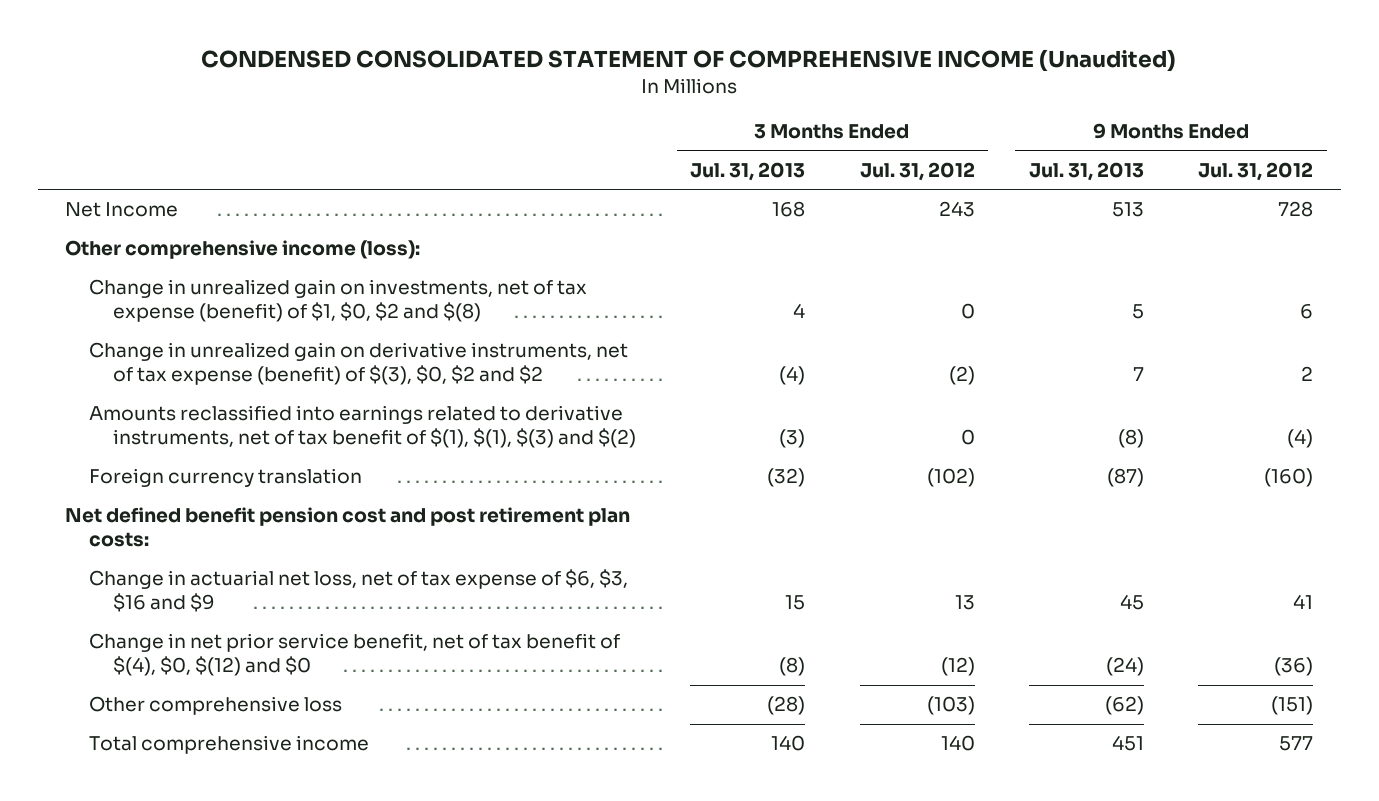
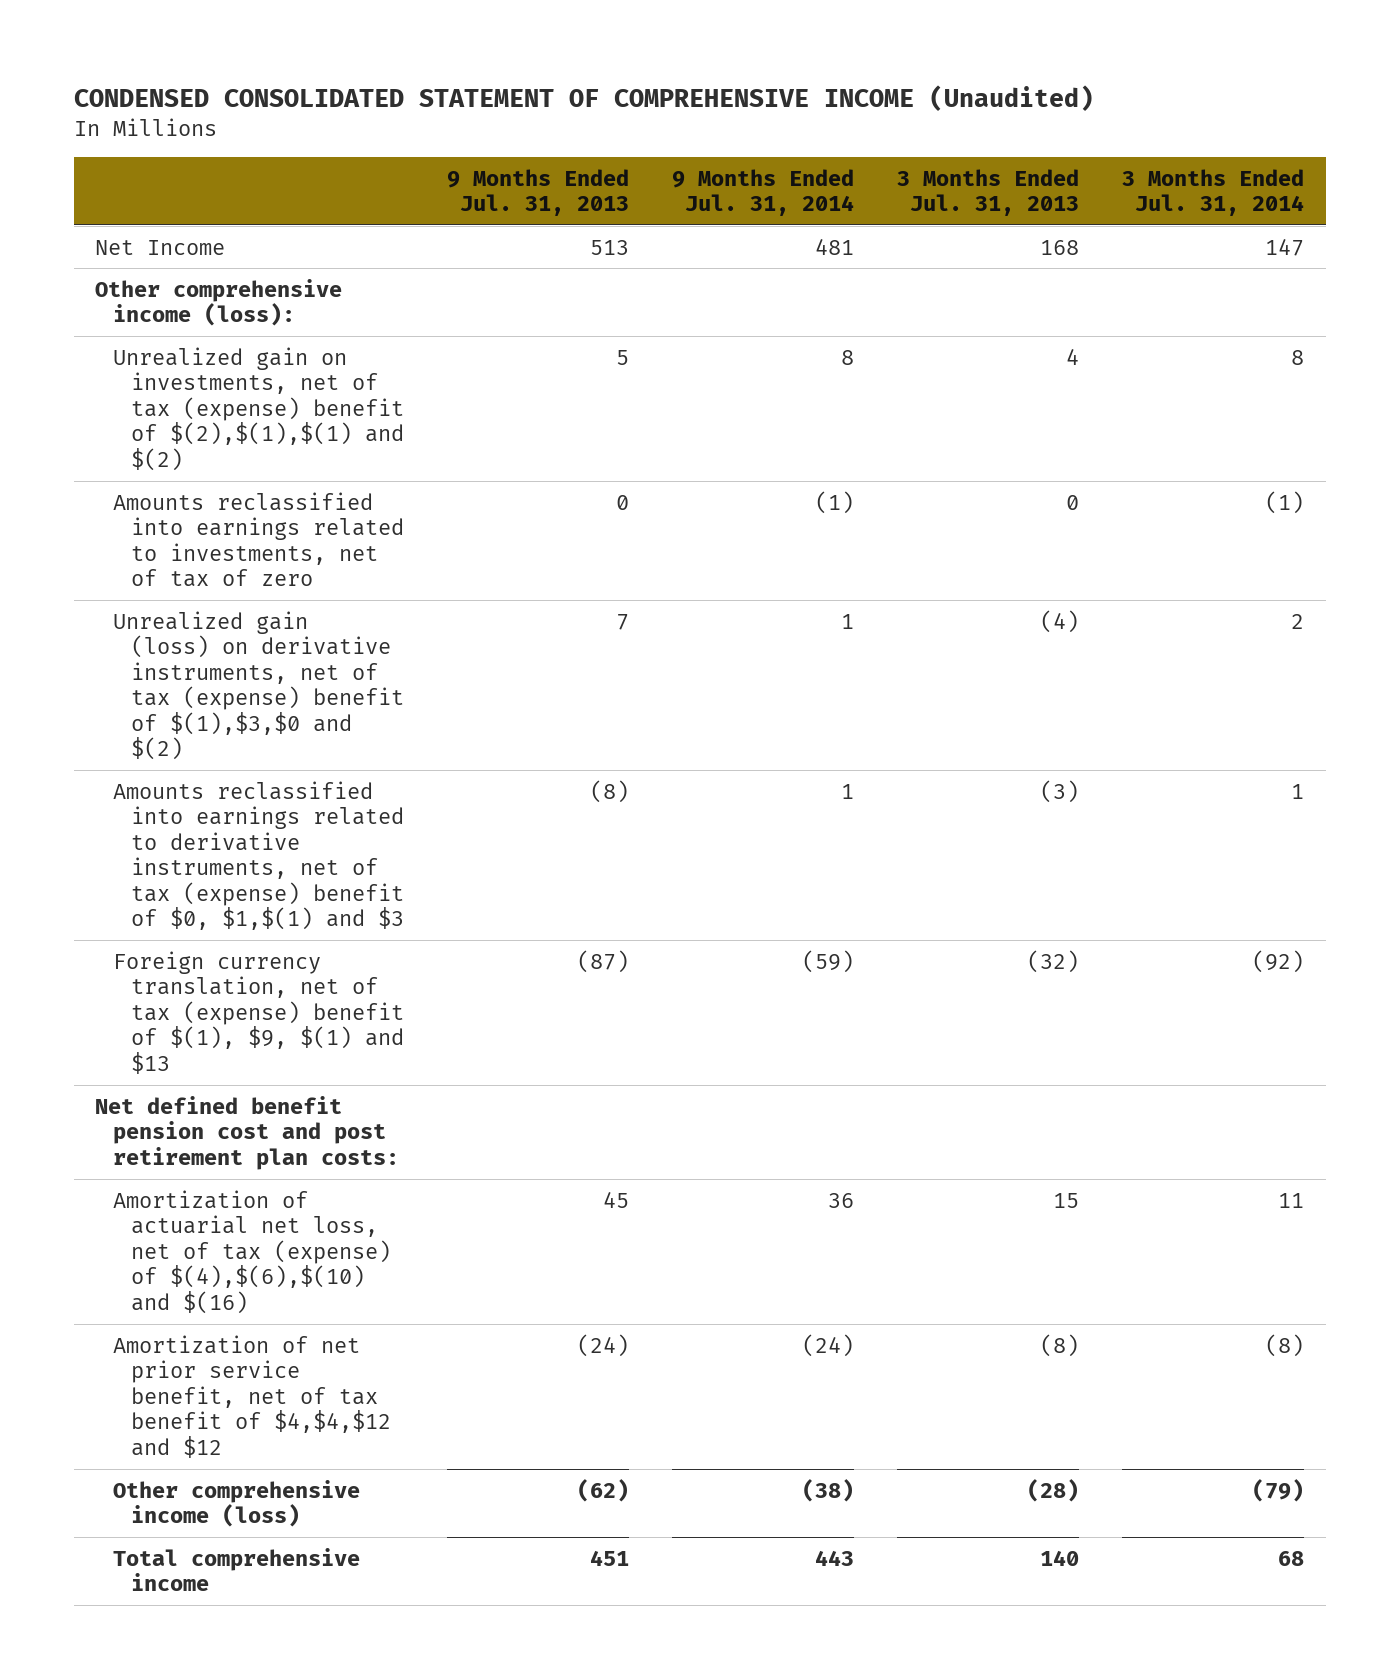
[859,161,975,181] Jul. 31, 2012 -> none
[1198,161,1314,181] Jul. 31, 2012 -> none
none -> [671,168,854,217] 9 Months Ended Jul. 31, 2014
none -> [1122,168,1305,217] 3 Months Ended Jul. 31, 2014
[88,279,587,323] Change in unrealized gain on investments, net of tax expense (benefit) of $1, $0, $2 and $(8) -> [112,346,404,471] Unrealized gain on investments, net of tax (expense) benefit of $(2),$(1),$(1) and $(2)
none -> [112,491,404,588] Amounts reclassified into earnings related to investments, net of tax of zero
[88,342,628,386] Change in unrealized gain on derivative instruments, net of tax expense (benefit) of $(3), $0, $2 and $2 -> [112,610,404,761] Unrealized gain (loss) on derivative instruments, net of tax (expense) benefit of $(1),$3,$0 and $(2)
[88,405,636,449] Amounts reclassified into earnings related to derivative instruments, net of tax benefit of $(1), $(1), $(3) and $(2) -> [112,780,404,931] Amounts reclassified into earnings related to derivative instruments, net of tax (expense) benefit of $0, $1,$(1) and $3
[88,468,362,488] Foreign currency translation -> [112,950,404,1074] Foreign currency translation, net of tax (expense) benefit of $(1), $9, $(1) and $13
[88,569,628,613] Change in actuarial net loss, net of tax expense of $6, $3, $16 and $9 -> [112,1189,391,1314] Amortization of actuarial net loss, net of tax (expense) of $(4),$(6),$(10) and $(16)
[88,633,620,677] Change in net prior service benefit, net of tax benefit of $(4), $0, $(12) and $0 -> [112,1334,391,1458] Amortization of net prior service benefit, net of tax benefit of $4,$4,$12 and $12
[88,696,342,716] Other comprehensive loss -> [112,1479,360,1528] Other comprehensive income (loss)

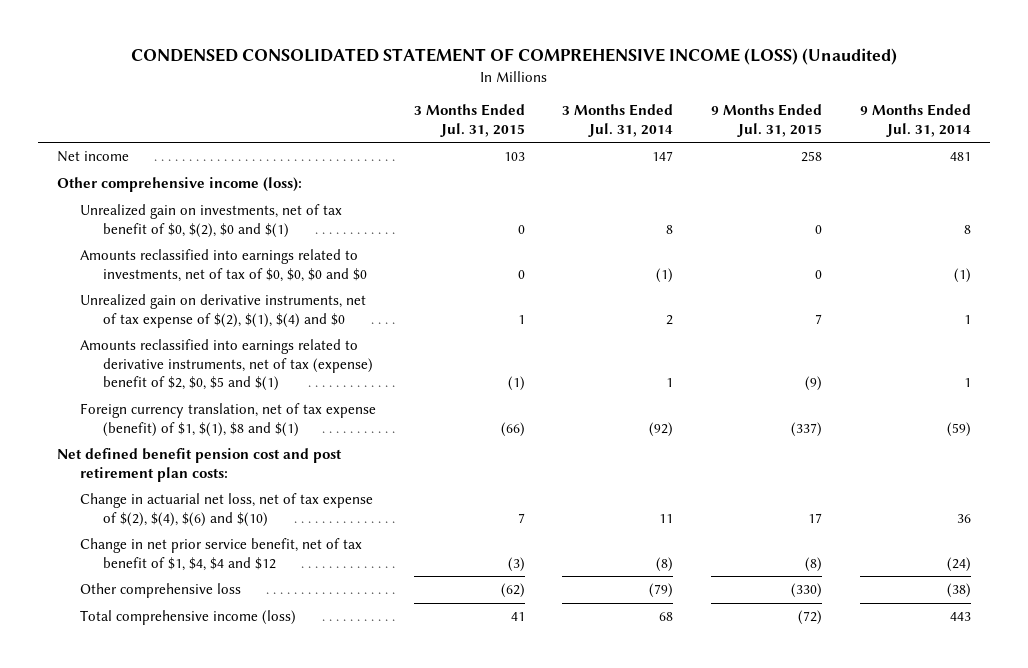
[73,84,1094,111] CONDENSED CONSOLIDATED STATEMENT OF COMPREHENSIVE INCOME (Unaudited) -> [130,48,897,66] CONDENSED CONSOLIDATED STATEMENT OF COMPREHENSIVE INCOME (LOSS) (Unaudited)
[446,168,629,217] 9 Months Ended Jul. 31, 2013 -> none
[896,168,1079,217] 3 Months Ended Jul. 31, 2013 -> none
none -> [413,104,525,137] 3 Months Ended Jul. 31, 2015
none -> [711,104,823,137] 9 Months Ended Jul. 31, 2015
[95,239,226,255] Net Income -> [56,151,129,163] Net income
[112,346,404,471] Unrealized gain on investments, net of tax (expense) benefit of $(2),$(1),$(1) and $(2) -> [79,204,342,238] Unrealized gain on investments, net of tax benefit of $0, $(2), $0 and $(1)
[112,491,404,588] Amounts reclassified into earnings related to investments, net of tax of zero -> [79,249,367,282] Amounts reclassified into earnings related to investments, net of tax of $0, $0, $0 and $0
[112,610,404,761] Unrealized gain (loss) on derivative instruments, net of tax (expense) benefit of $(1),$3,$0 and $(2) -> [79,294,366,328] Unrealized gain on derivative instruments, net of tax expense of $(2), $(1), $(4) and $0
[112,780,404,931] Amounts reclassified into earnings related to derivative instruments, net of tax (expense) benefit of $0, $1,$(1) and $3 -> [79,339,373,391] Amounts reclassified into earnings related to derivative instruments, net of tax (expense) benefit of $2, $0, $5 and $(1)
[112,950,404,1074] Foreign currency translation, net of tax (expense) benefit of $(1), $9, $(1) and $13 -> [79,403,376,437] Foreign currency translation, net of tax expense (benefit) of $1, $(1), $8 and $(1)
[112,1189,391,1314] Amortization of actuarial net loss, net of tax (expense) of $(4),$(6),$(10) and $(16) -> [79,493,373,527] Change in actuarial net loss, net of tax expense of $(2), $(4), $(6) and $(10)
[112,1334,391,1458] Amortization of net prior service benefit, net of tax benefit of $4,$4,$12 and $12 -> [79,538,362,571] Change in net prior service benefit, net of tax benefit of $1, $4, $4 and $12
[112,1479,360,1528] Other comprehensive income (loss) -> [79,583,241,599] Other comprehensive loss
[112,1547,360,1592] Total comprehensive income -> [79,610,296,626] Total comprehensive income (loss)

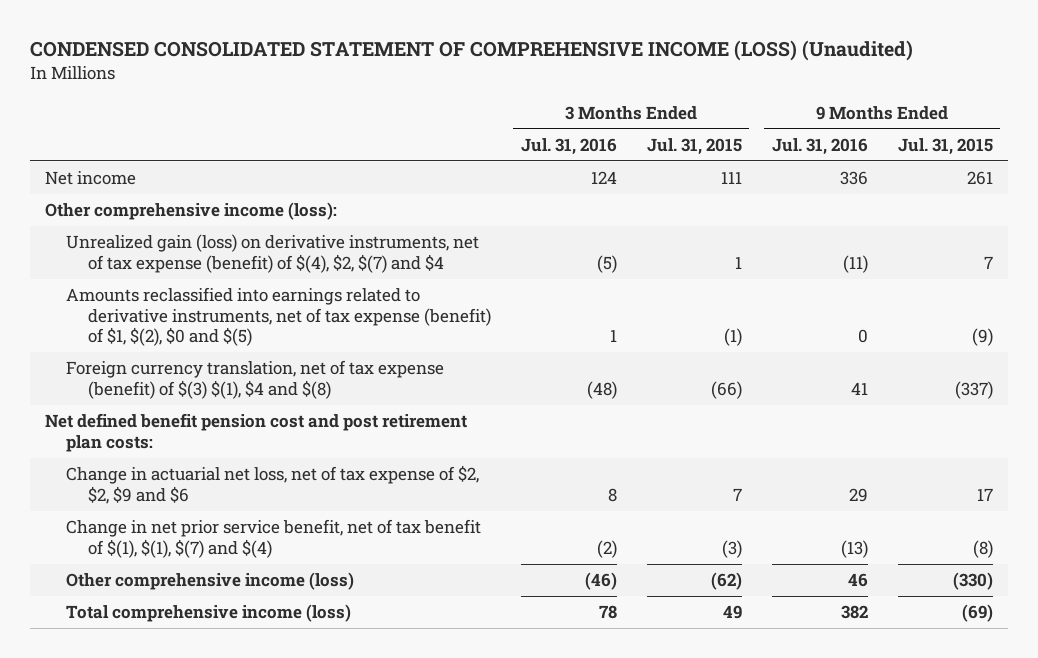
[562,104,674,137] 3 Months Ended Jul. 31, 2014 -> none
[859,104,971,137] 9 Months Ended Jul. 31, 2014 -> none
none -> [520,138,617,156] Jul. 31, 2016
none -> [771,138,868,156] Jul. 31, 2016
[503,152,525,162] 103 -> [720,171,742,185] 111
[801,151,823,163] 258 -> [966,171,993,186] 261
[79,204,342,238] Unrealized gain on investments, net of tax benefit of $0, $(2), $0 and $(1) -> none
[79,249,367,282] Amounts reclassified into earnings related to investments, net of tax of $0, $0, $0 and $0 -> none
[79,294,366,328] Unrealized gain on derivative instruments, net of tax expense of $(2), $(1), $(4) and $0 -> [66,234,480,273] Unrealized gain (loss) on derivative instruments, net of tax expense (benefit) of $(4), $2, $(7) and $4
[79,339,373,391] Amounts reclassified into earnings related to derivative instruments, net of tax (expense) benefit of $2, $0, $5 and $(1) -> [66,287,491,347] Amounts reclassified into earnings related to derivative instruments, net of tax expense (benefit) of $1, $(2), $0 and $(5)
[79,403,376,437] Foreign currency translation, net of tax expense (benefit) of $1, $(1), $8 and $(1) -> [66,360,445,399] Foreign currency translation, net of tax expense (benefit) of $(3) $(1), $4 and $(8)
[79,493,373,527] Change in actuarial net loss, net of tax expense of $(2), $(4), $(6) and $(10) -> [66,465,480,504] Change in actuarial net loss, net of tax expense of $2, $2, $9 and $6
[79,538,362,571] Change in net prior service benefit, net of tax benefit of $1, $4, $4 and $12 -> [66,519,482,558] Change in net prior service benefit, net of tax benefit of $(1), $(1), $(7) and $(4)
[79,583,241,599] Other comprehensive loss -> [66,572,355,591] Other comprehensive income (loss)
[510,612,525,622] 41 -> [722,605,742,620] 49
[798,610,823,626] (72) -> [961,604,993,623] (69)

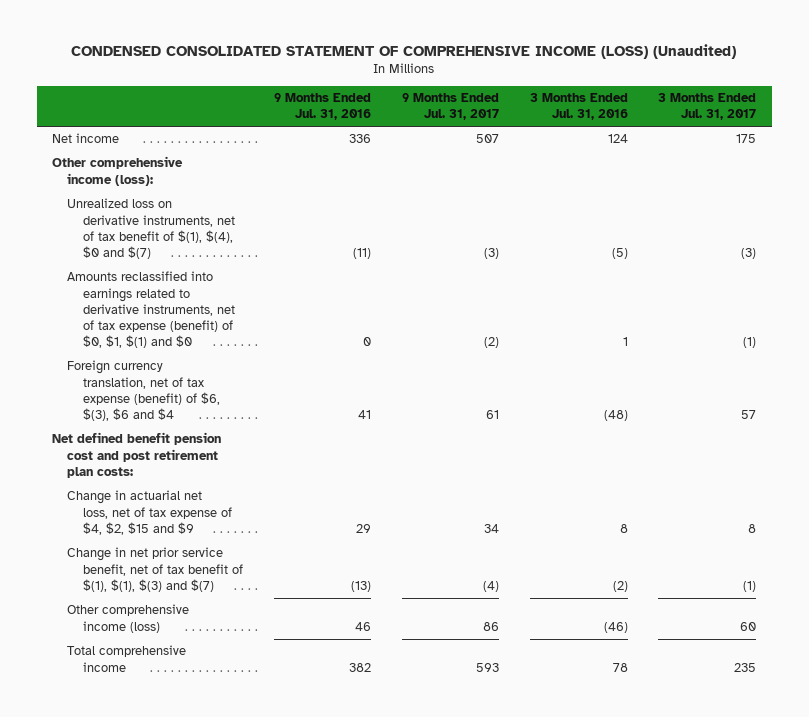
[646,138,742,156] Jul. 31, 2015 -> none
[897,138,993,156] Jul. 31, 2015 -> none
none -> [401,93,499,121] 9 Months Ended Jul. 31, 2017
none -> [658,93,757,121] 3 Months Ended Jul. 31, 2017
[66,234,480,273] Unrealized gain (loss) on derivative instruments, net of tax expense (benefit) of $(4), $2, $(7) and $4 -> [67,198,235,260] Unrealized loss on derivative instruments, net of tax benefit of $(1), $(4), $0 and $(7)
[66,287,491,347] Amounts reclassified into earnings related to derivative instruments, net of tax expense (benefit) of $1, $(2), $0 and $(5) -> [67,271,235,349] Amounts reclassified into earnings related to derivative instruments, net of tax expense (benefit) of $0, $1, $(1) and $0
[66,360,445,399] Foreign currency translation, net of tax expense (benefit) of $(3) $(1), $4 and $(8) -> [67,360,220,422] Foreign currency translation, net of tax expense (benefit) of $6, $(3), $6 and $4
[66,465,480,504] Change in actuarial net loss, net of tax expense of $2, $2, $9 and $6 -> [67,490,232,535] Change in actuarial net loss, net of tax expense of $4, $2, $15 and $9
[66,519,482,558] Change in net prior service benefit, net of tax benefit of $(1), $(1), $(7) and $(4) -> [67,547,243,592] Change in net prior service benefit, net of tax benefit of $(1), $(1), $(3) and $(7)
[66,604,352,623] Total comprehensive income (loss) -> [67,645,187,672] Total comprehensive income

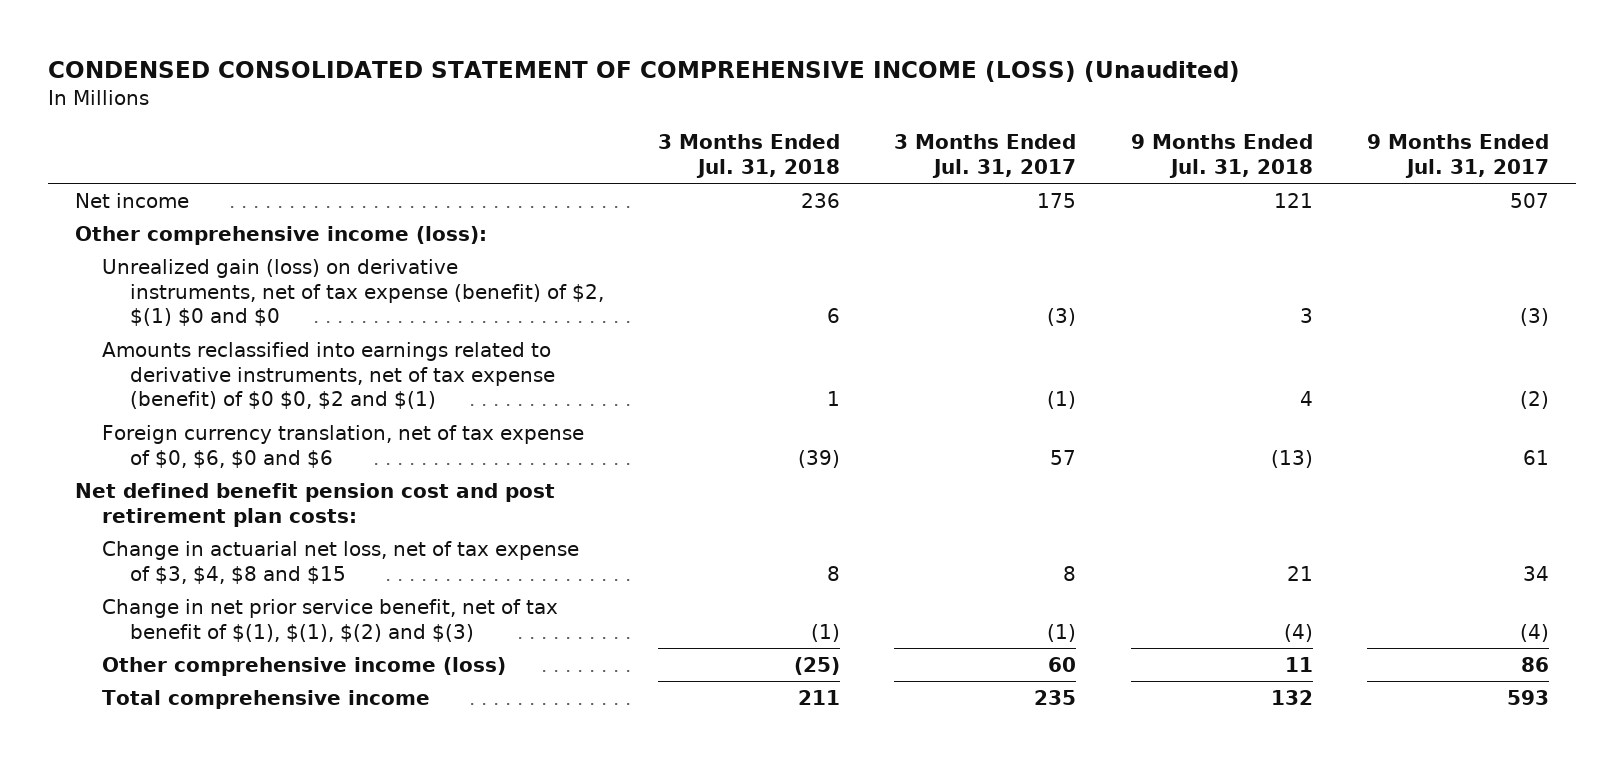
[273,93,371,121] 9 Months Ended Jul. 31, 2016 -> none
[529,93,628,121] 3 Months Ended Jul. 31, 2016 -> none
none -> [658,133,841,178] 3 Months Ended Jul. 31, 2018
none -> [1130,133,1313,178] 9 Months Ended Jul. 31, 2018
[67,198,235,260] Unrealized loss on derivative instruments, net of tax benefit of $(1), $(4), $0 and $(7) -> [102,258,605,327] Unrealized gain (loss) on derivative instruments, net of tax expense (benefit) of $2, $(1) $0 and $0
[67,271,235,349] Amounts reclassified into earnings related to derivative instruments, net of tax expense (benefit) of $0, $1, $(1) and $0 -> [102,341,556,410] Amounts reclassified into earnings related to derivative instruments, net of tax expense (benefit) of $0 $0, $2 and $(1)
[67,360,220,422] Foreign currency translation, net of tax expense (benefit) of $6, $(3), $6 and $4 -> [102,424,585,468] Foreign currency translation, net of tax expense of $0, $6, $0 and $6
[67,490,232,535] Change in actuarial net loss, net of tax expense of $4, $2, $15 and $9 -> [102,540,580,584] Change in actuarial net loss, net of tax expense of $3, $4, $8 and $15
[67,547,243,592] Change in net prior service benefit, net of tax benefit of $(1), $(1), $(3) and $(7) -> [102,598,559,642] Change in net prior service benefit, net of tax benefit of $(1), $(1), $(2) and $(3)

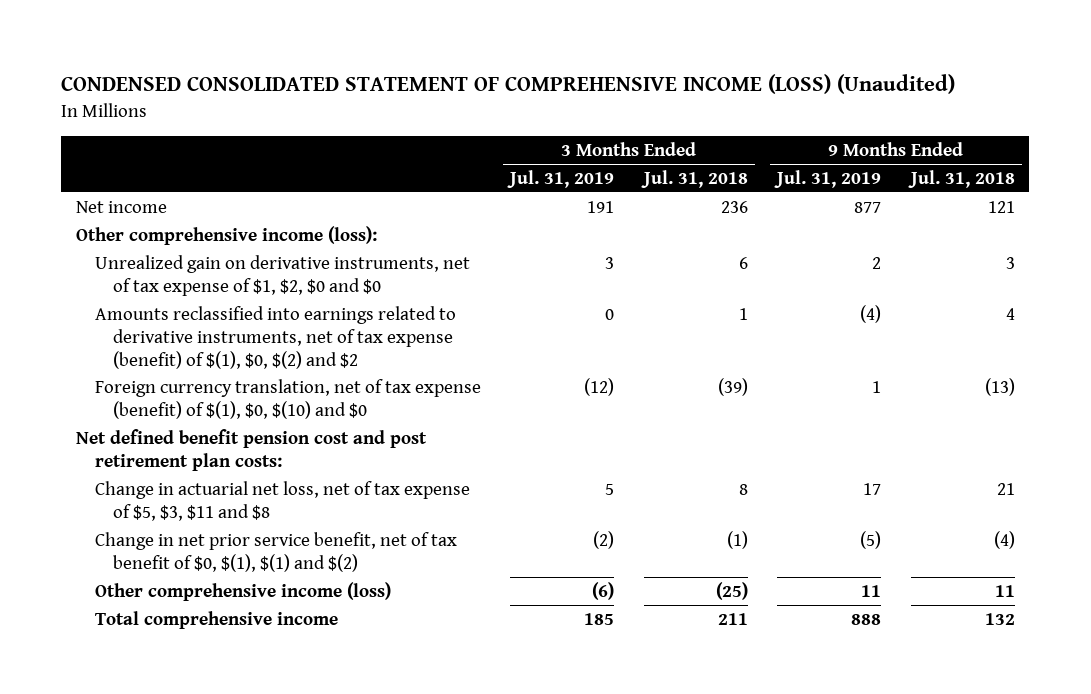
[894,133,1077,178] 3 Months Ended Jul. 31, 2017 -> none
[1366,133,1549,178] 9 Months Ended Jul. 31, 2017 -> none
none -> [507,169,615,188] Jul. 31, 2019
none -> [774,169,882,188] Jul. 31, 2019
[102,258,605,327] Unrealized gain (loss) on derivative instruments, net of tax expense (benefit) of $2, $(1) $0 and $0 -> [94,254,470,296] Unrealized gain on derivative instruments, net of tax expense of $1, $2, $0 and $0
[102,341,556,410] Amounts reclassified into earnings related to derivative instruments, net of tax expense (benefit) of $0 $0, $2 and $(1) -> [94,305,456,369] Amounts reclassified into earnings related to derivative instruments, net of tax expense (benefit) of $(1), $0, $(2) and $2
[102,424,585,468] Foreign currency translation, net of tax expense of $0, $6, $0 and $6 -> [94,378,481,419] Foreign currency translation, net of tax expense (benefit) of $(1), $0, $(10) and $0
[102,540,580,584] Change in actuarial net loss, net of tax expense of $3, $4, $8 and $15 -> [94,480,470,521] Change in actuarial net loss, net of tax expense of $5, $3, $11 and $8
[102,598,559,642] Change in net prior service benefit, net of tax benefit of $(1), $(1), $(2) and $(3) -> [94,531,457,572] Change in net prior service benefit, net of tax benefit of $0, $(1), $(1) and $(2)

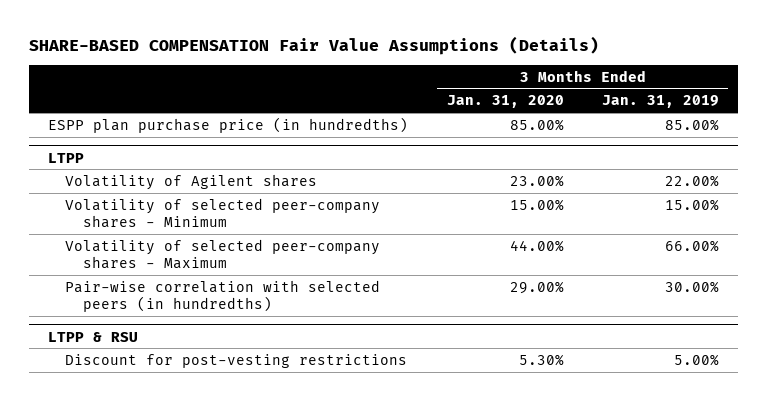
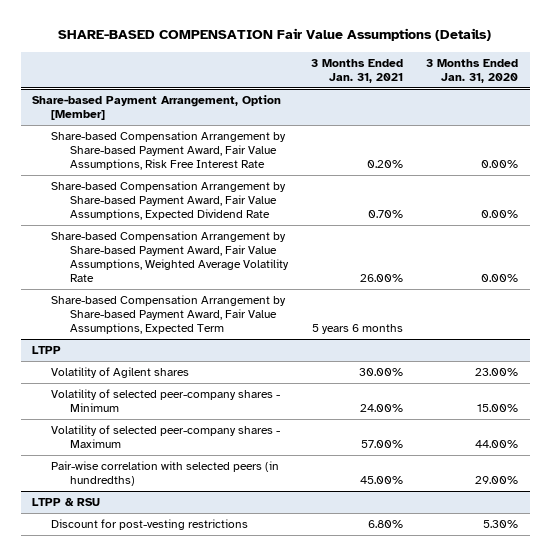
[601,95,719,109] Jan. 31, 2019 -> none
none -> [310,58,403,83] 3 Months Ended Jan. 31, 2021
[48,116,409,133] ESPP plan purchase price (in hundredths) -> none
none -> [32,95,282,121] Share-based Payment Arrangement, Option [Member]
none -> [50,131,286,171] Share-based Compensation Arrangement by Share-based Payment Award, Fair Value Assumptions, Risk Free Interest Rate
none -> [50,181,286,221] Share-based Compensation Arrangement by Share-based Payment Award, Fair Value Assumptions, Expected Dividend Rate
none -> [50,231,289,283] Share-based Compensation Arrangement by Share-based Payment Award, Fair Value Assumptions, Weighted Average Volatility Rate
none -> [50,295,286,335] Share-based Compensation Arrangement by Share-based Payment Award, Fair Value Assumptions, Expected Term

